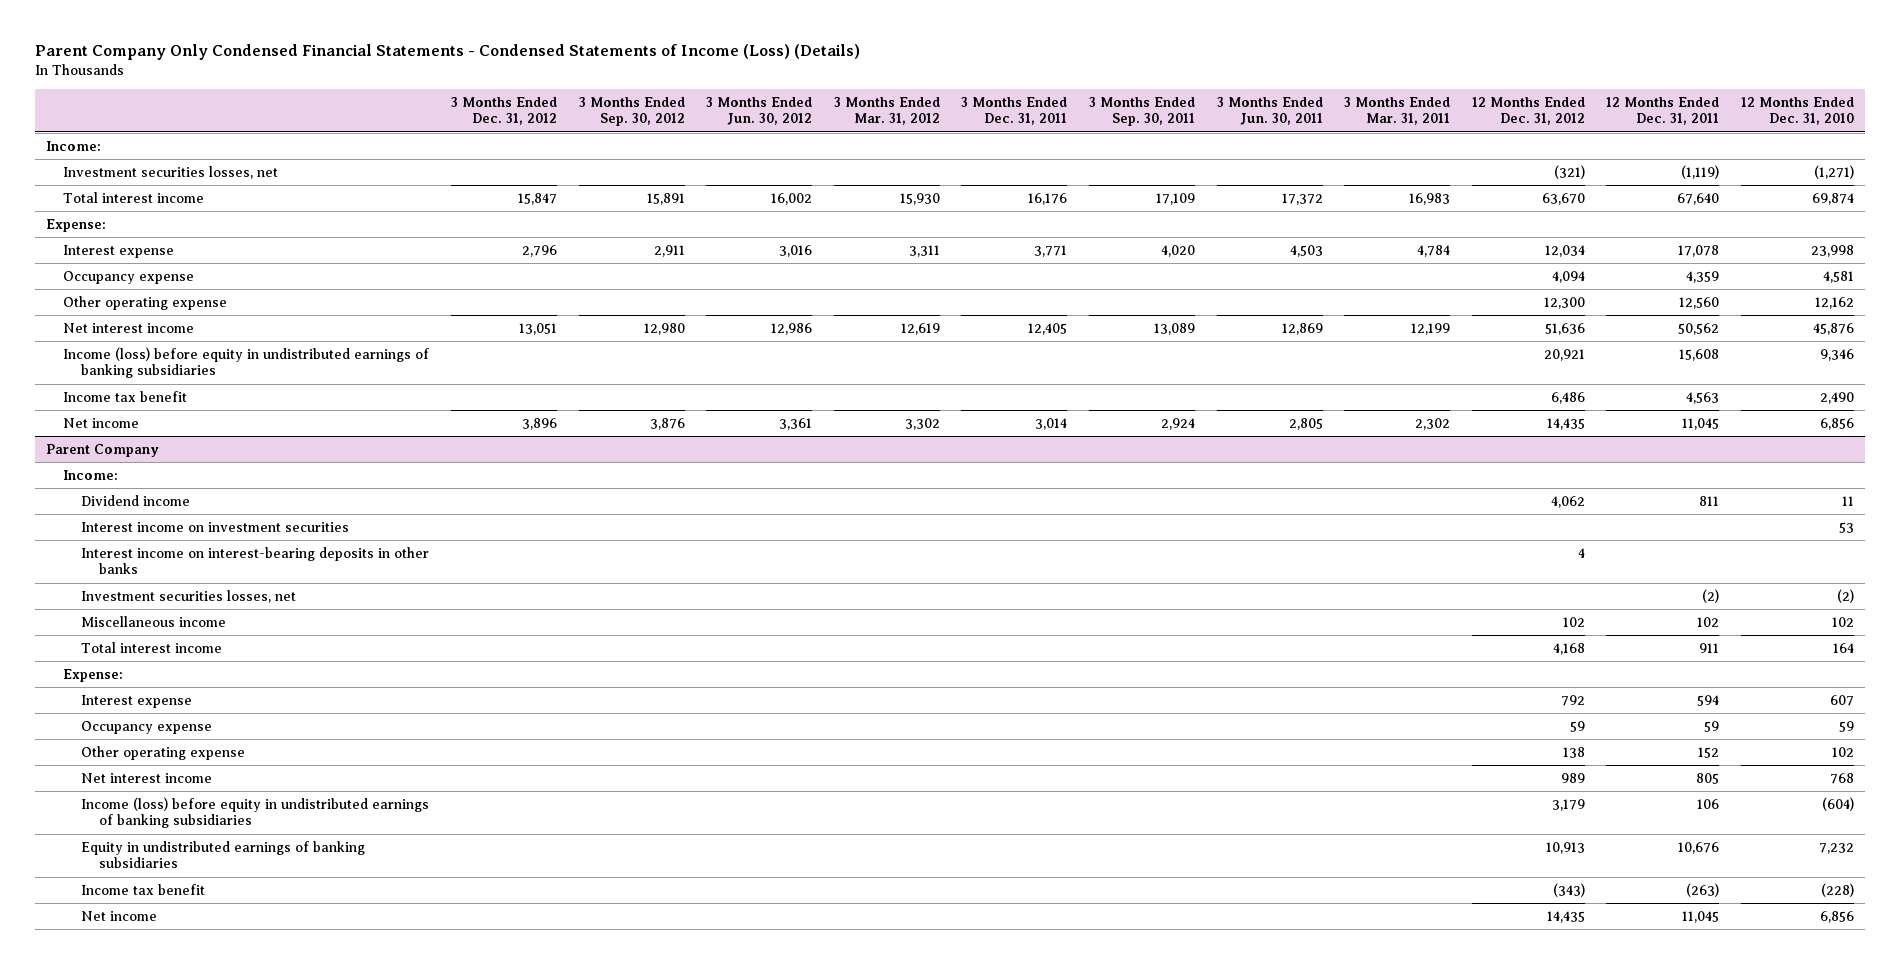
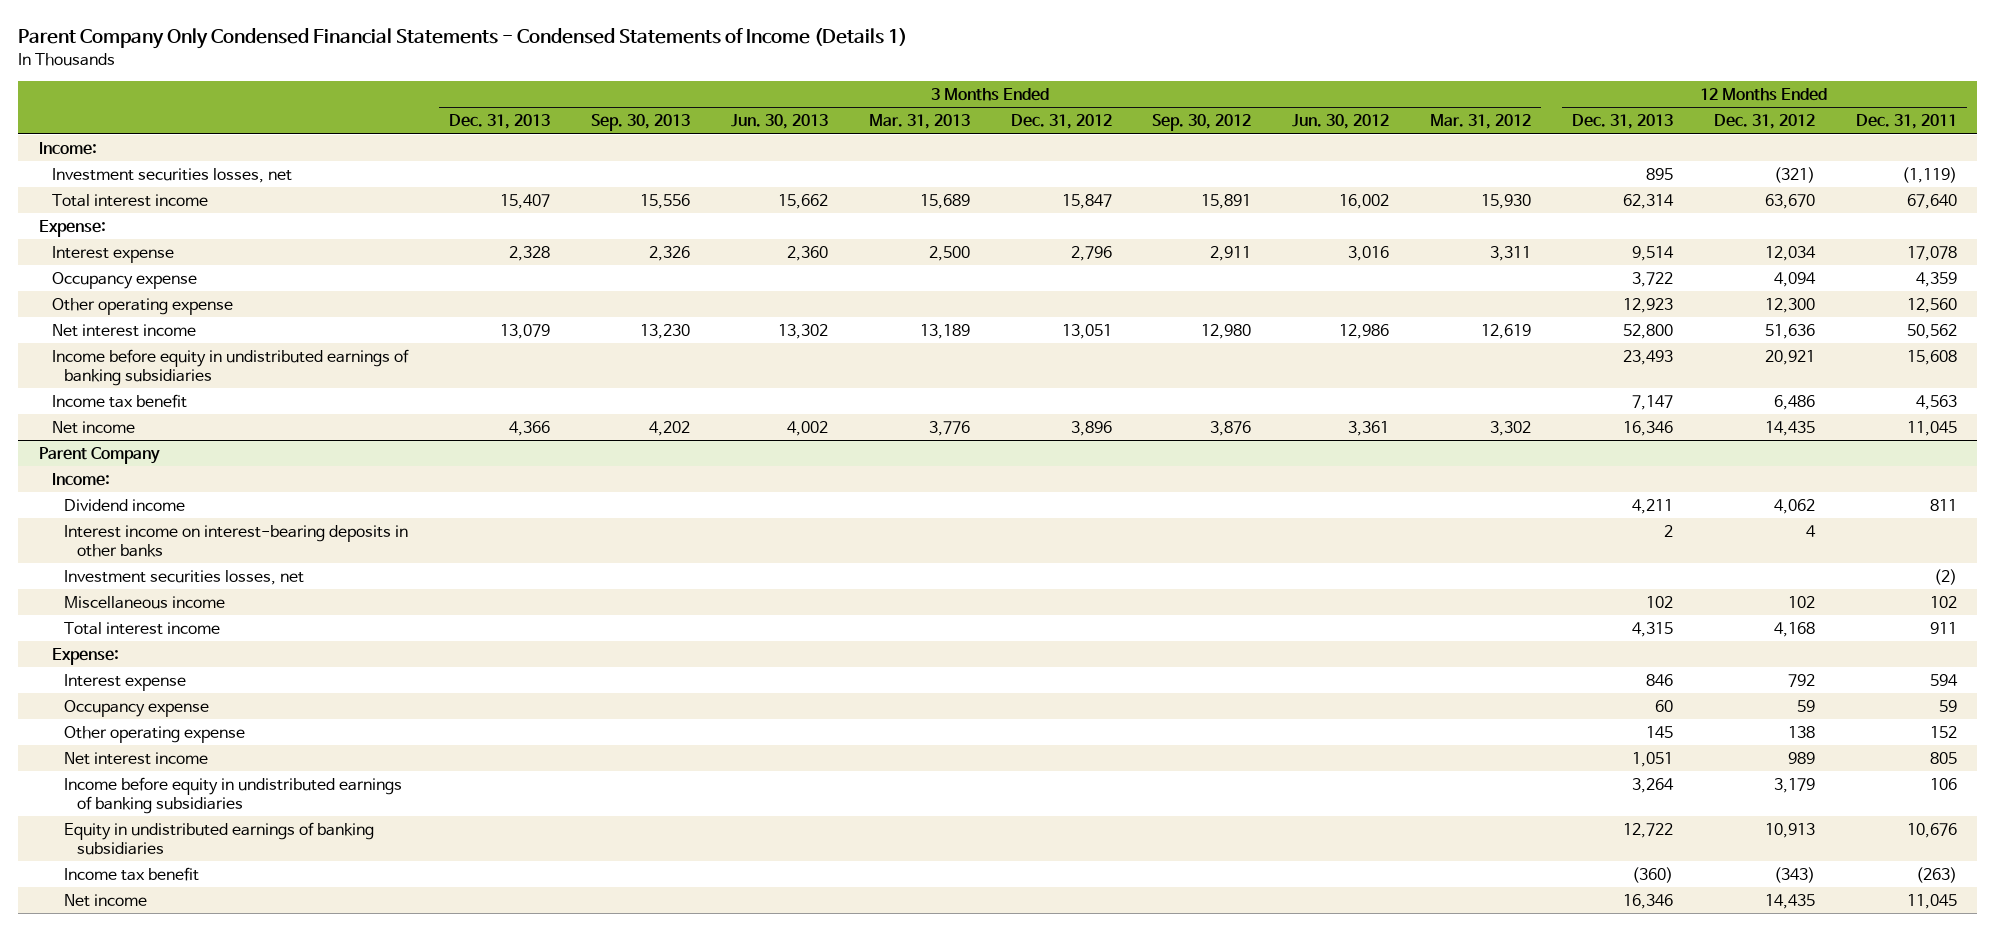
[34,44,860,61] Parent Company Only Condensed Financial Statements - Condensed Statements of Income (Loss) (Details) -> [18,28,908,50] Parent Company Only Condensed Financial Statements - Condensed Statements of Income (Details 1)
[961,96,1068,126] 3 Months Ended Dec. 31, 2011 -> none
[1088,96,1195,127] 3 Months Ended Sep. 30, 2011 -> none
[1216,96,1323,126] 3 Months Ended Jun. 30, 2011 -> none
[1344,96,1451,126] 3 Months Ended Mar. 31, 2011 -> none
[1740,96,1854,126] 12 Months Ended Dec. 31, 2010 -> none
none -> [449,114,551,130] Dec. 31, 2013
none -> [591,114,691,132] Sep. 30, 2013
none -> [730,114,828,130] Jun. 30, 2013
none -> [868,114,970,130] Mar. 31, 2013
none -> [1571,114,1673,130] Dec. 31, 2013
[63,346,430,379] Income (loss) before equity in undistributed earnings of banking subsidiaries -> [51,348,409,386] Income before equity in undistributed earnings of banking subsidiaries
[81,521,350,532] Interest income on investment securities -> none
[81,796,430,829] Income (loss) before equity in undistributed earnings of banking subsidiaries -> [64,776,403,814] Income before equity in undistributed earnings of banking subsidiaries

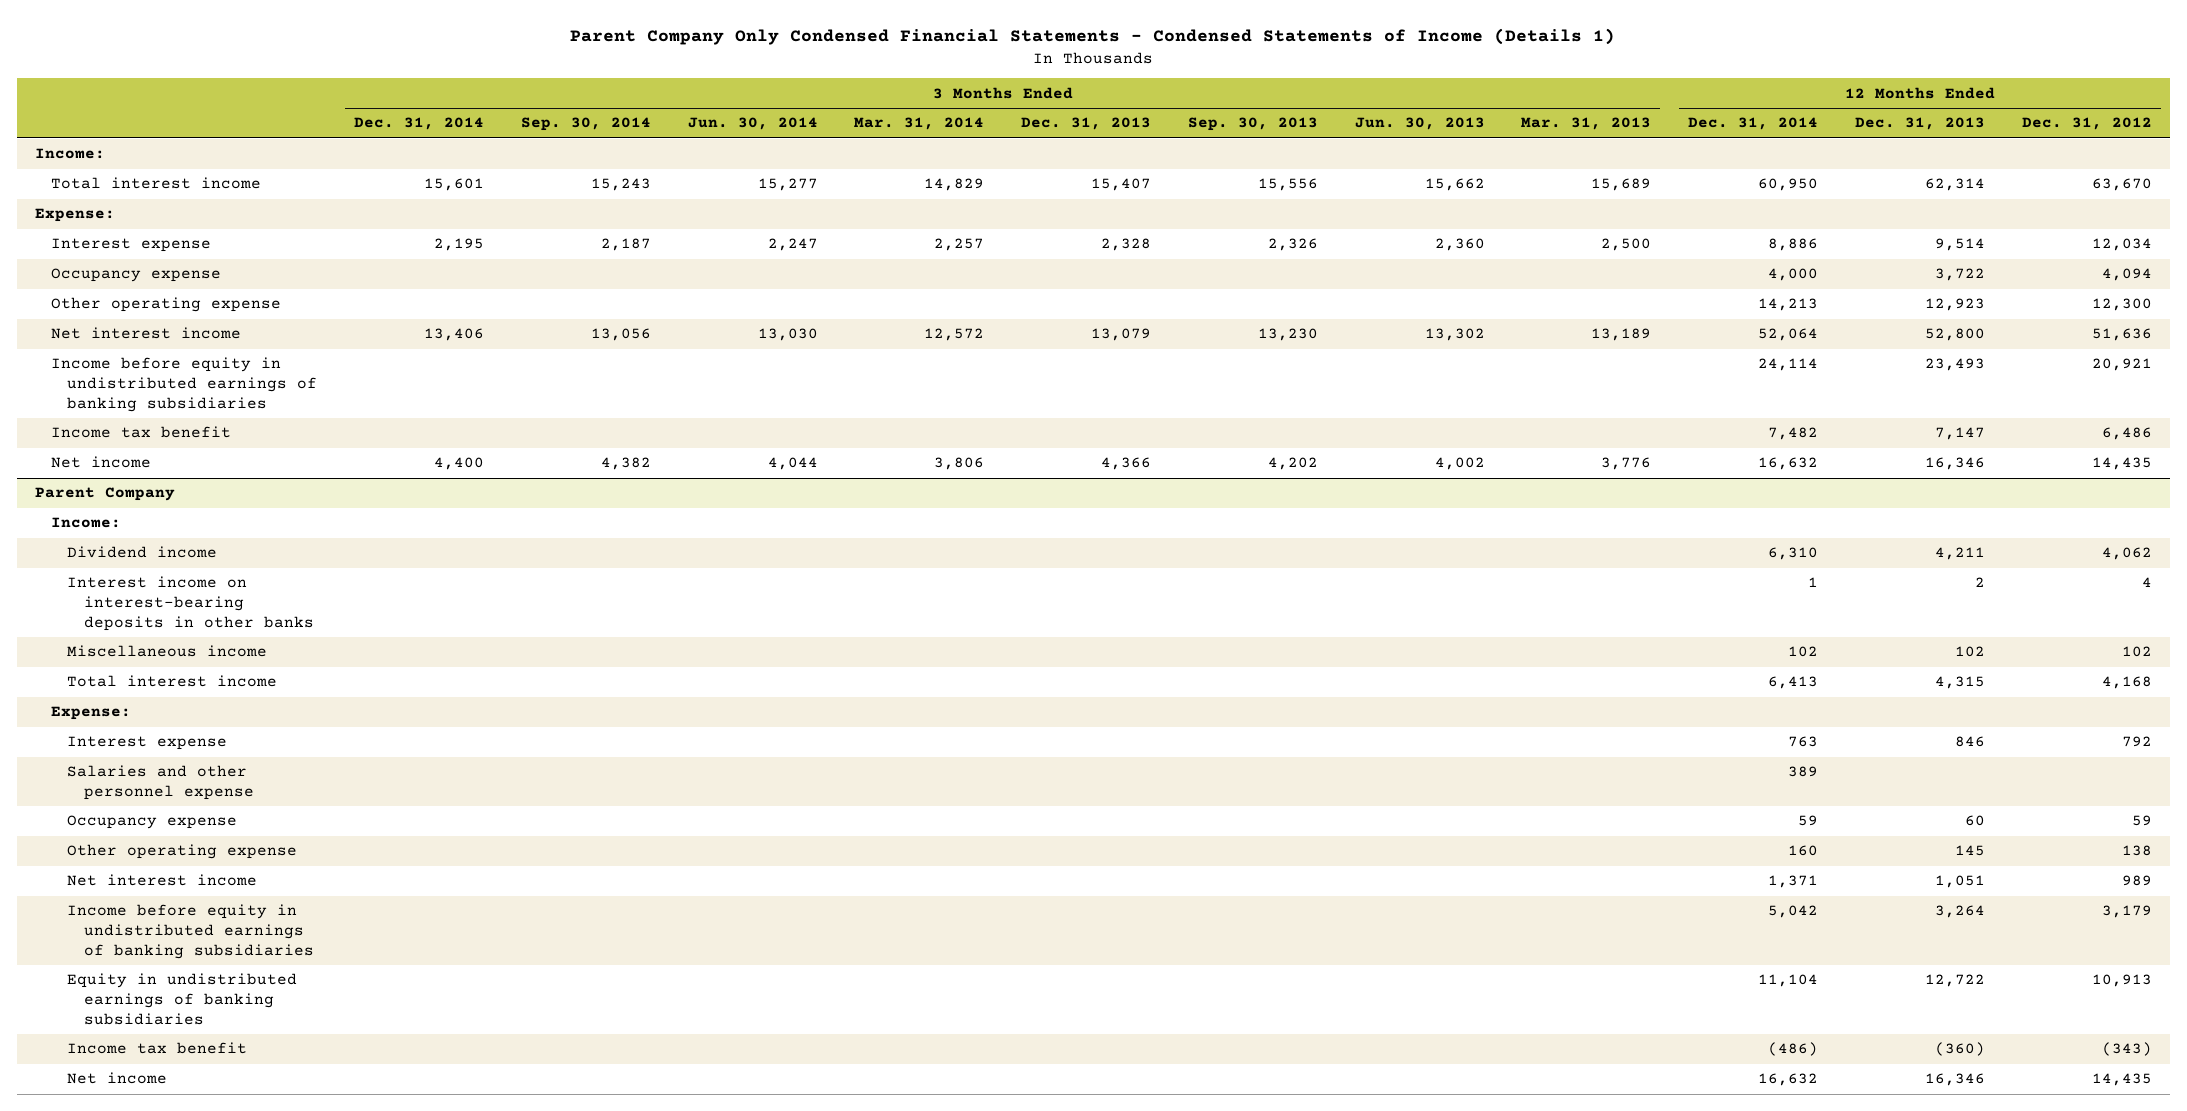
[1010,114,1112,130] Dec. 31, 2012 -> none
[1152,114,1252,132] Sep. 30, 2012 -> none
[1292,114,1390,130] Jun. 30, 2012 -> none
[1430,114,1532,130] Mar. 31, 2012 -> none
[1855,114,1957,130] Dec. 31, 2011 -> none
none -> [354,117,485,131] Dec. 31, 2014
none -> [520,117,651,132] Sep. 30, 2014
none -> [687,117,818,131] Jun. 30, 2014
none -> [854,117,985,131] Mar. 31, 2014
none -> [1688,117,1819,131] Dec. 31, 2014
[51,167,292,183] Investment securities losses, net -> none
[64,569,305,585] Investment securities losses, net -> none
none -> [67,765,254,801] Salaries and other personnel expense

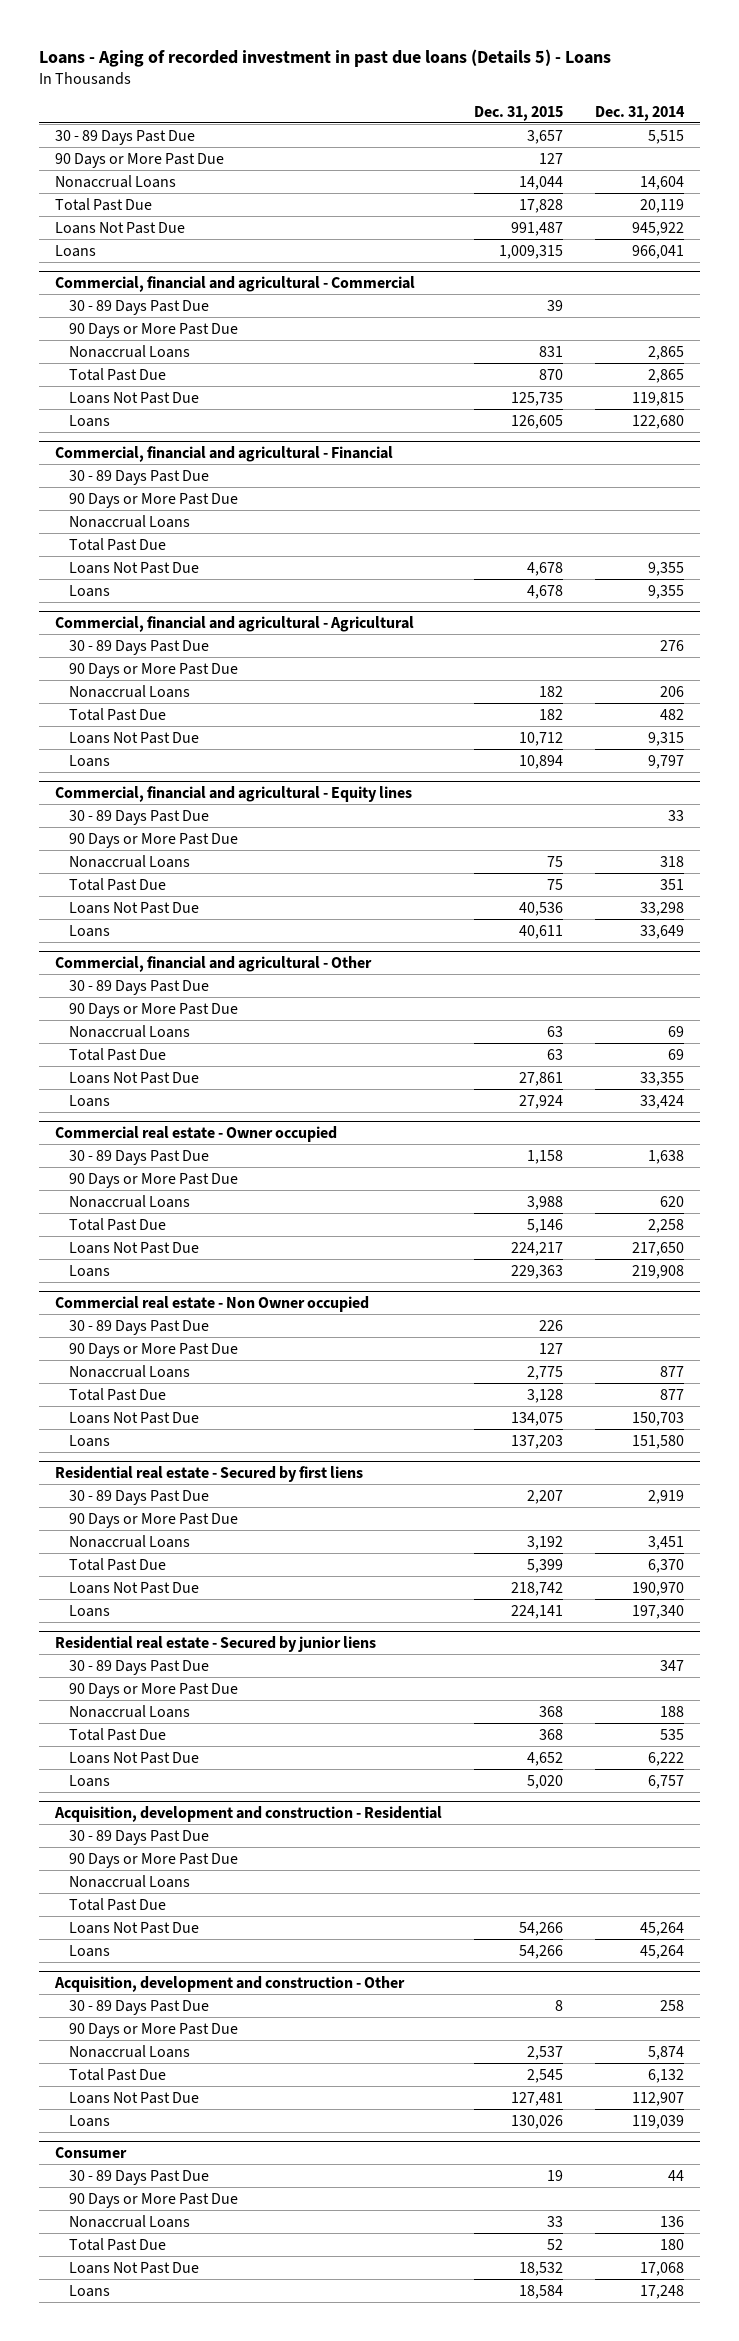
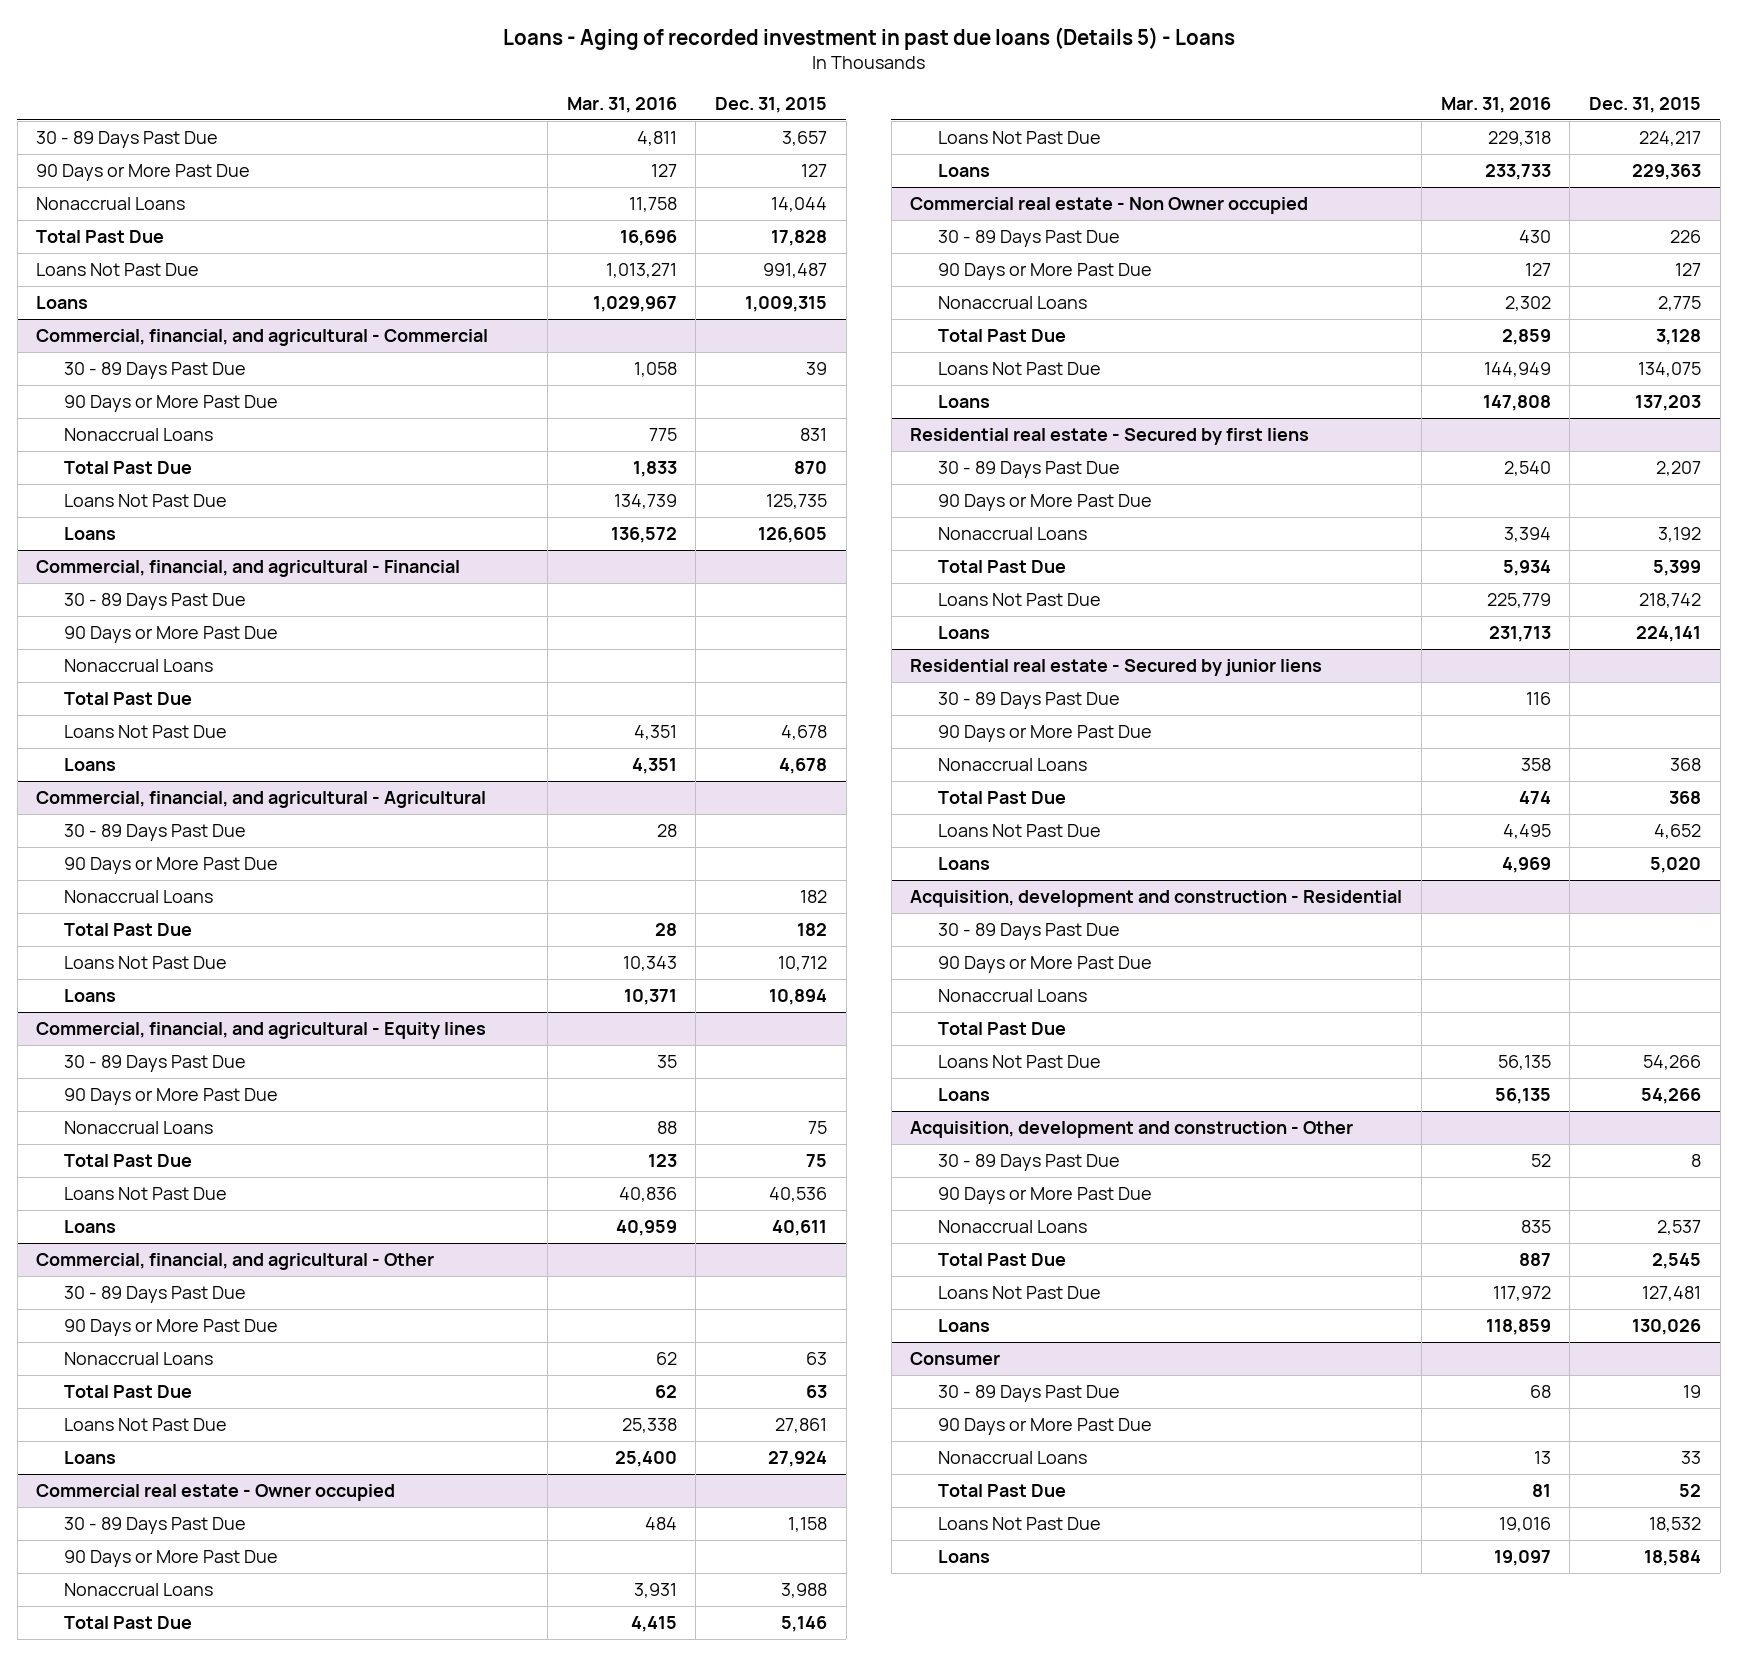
[594,105,685,121] Dec. 31, 2014 -> none
none -> [566,97,677,114] Mar. 31, 2016
[54,275,415,292] Commercial, financial and agricultural - Commercial -> [36,328,489,346] Commercial, financial, and agricultural - Commercial
[54,445,393,462] Commercial, financial and agricultural - Financial -> [36,559,461,577] Commercial, financial, and agricultural - Financial
[54,615,414,632] Commercial, financial and agricultural - Agricultural -> [36,790,487,808] Commercial, financial, and agricultural - Agricultural
[54,785,412,802] Commercial, financial and agricultural - Equity lines -> [36,1021,487,1039] Commercial, financial, and agricultural - Equity lines
[54,955,372,972] Commercial, financial and agricultural - Other -> [36,1252,435,1270] Commercial, financial, and agricultural - Other

